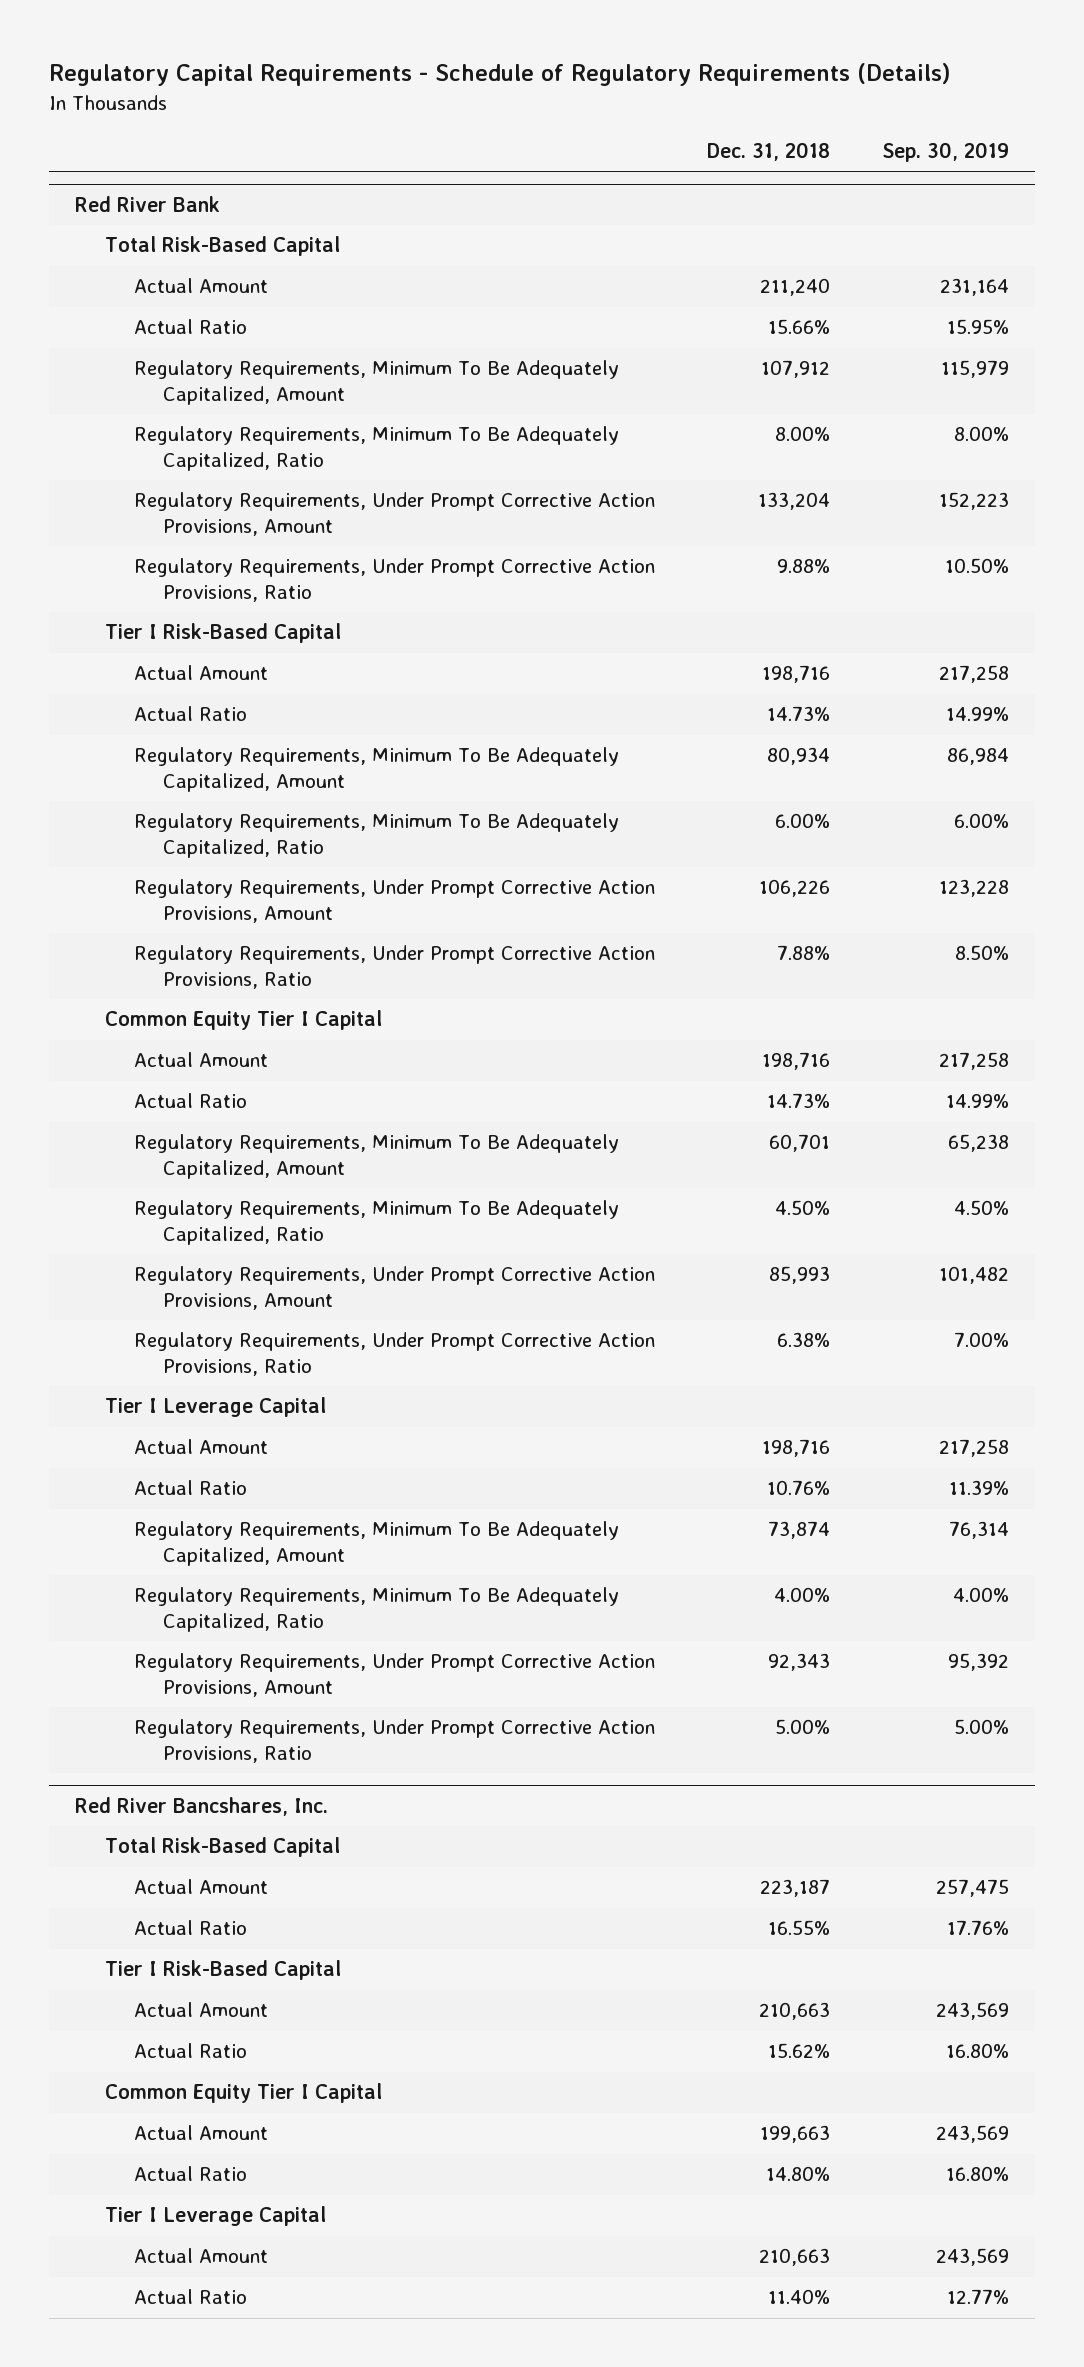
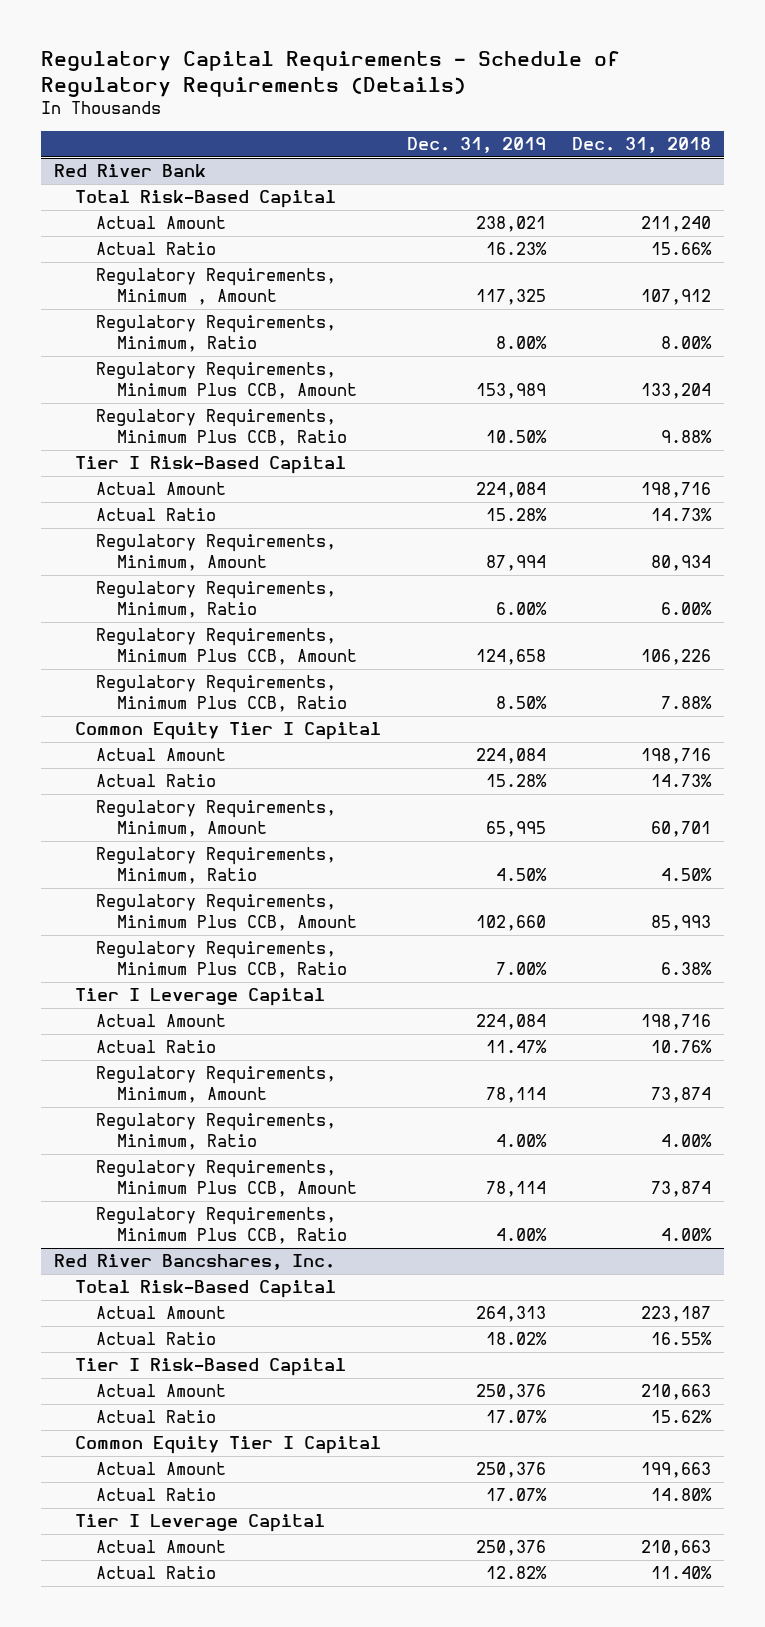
[882,141,1010,162] Sep. 30, 2019 -> none
none -> [407,136,547,153] Dec. 31, 2019
[133,360,619,405] Regulatory Requirements, Minimum To Be Adequately Capitalized, Amount -> [96,268,337,306] Regulatory Requirements, Minimum , Amount
[133,426,619,471] Regulatory Requirements, Minimum To Be Adequately Capitalized, Ratio -> [96,315,337,353] Regulatory Requirements, Minimum, Ratio
[133,492,655,536] Regulatory Requirements, Under Prompt Corrective Action Provisions, Amount -> [96,362,358,400] Regulatory Requirements, Minimum Plus CCB, Amount
[133,558,655,602] Regulatory Requirements, Under Prompt Corrective Action Provisions, Ratio -> [96,409,348,447] Regulatory Requirements, Minimum Plus CCB, Ratio
[133,747,619,792] Regulatory Requirements, Minimum To Be Adequately Capitalized, Amount -> [96,534,337,572] Regulatory Requirements, Minimum, Amount
[133,813,619,858] Regulatory Requirements, Minimum To Be Adequately Capitalized, Ratio -> [96,581,337,619] Regulatory Requirements, Minimum, Ratio
[133,879,655,923] Regulatory Requirements, Under Prompt Corrective Action Provisions, Amount -> [96,628,358,666] Regulatory Requirements, Minimum Plus CCB, Amount
[133,945,655,989] Regulatory Requirements, Under Prompt Corrective Action Provisions, Ratio -> [96,675,348,713] Regulatory Requirements, Minimum Plus CCB, Ratio
[133,1134,619,1179] Regulatory Requirements, Minimum To Be Adequately Capitalized, Amount -> [96,800,337,838] Regulatory Requirements, Minimum, Amount
[133,1200,619,1245] Regulatory Requirements, Minimum To Be Adequately Capitalized, Ratio -> [96,847,337,885] Regulatory Requirements, Minimum, Ratio
[133,1266,655,1310] Regulatory Requirements, Under Prompt Corrective Action Provisions, Amount -> [96,894,358,932] Regulatory Requirements, Minimum Plus CCB, Amount
[133,1332,655,1376] Regulatory Requirements, Under Prompt Corrective Action Provisions, Ratio -> [96,941,348,979] Regulatory Requirements, Minimum Plus CCB, Ratio
[133,1521,619,1566] Regulatory Requirements, Minimum To Be Adequately Capitalized, Amount -> [96,1066,337,1104] Regulatory Requirements, Minimum, Amount
[133,1587,619,1632] Regulatory Requirements, Minimum To Be Adequately Capitalized, Ratio -> [96,1113,337,1151] Regulatory Requirements, Minimum, Ratio
[133,1653,655,1697] Regulatory Requirements, Under Prompt Corrective Action Provisions, Amount -> [96,1160,358,1198] Regulatory Requirements, Minimum Plus CCB, Amount
[768,1653,831,1672] 92,343 -> [651,1181,712,1198] 73,874
[133,1719,655,1763] Regulatory Requirements, Under Prompt Corrective Action Provisions, Ratio -> [96,1207,348,1245] Regulatory Requirements, Minimum Plus CCB, Ratio
[775,1719,831,1735] 5.00% -> [661,1228,713,1242] 4.00%

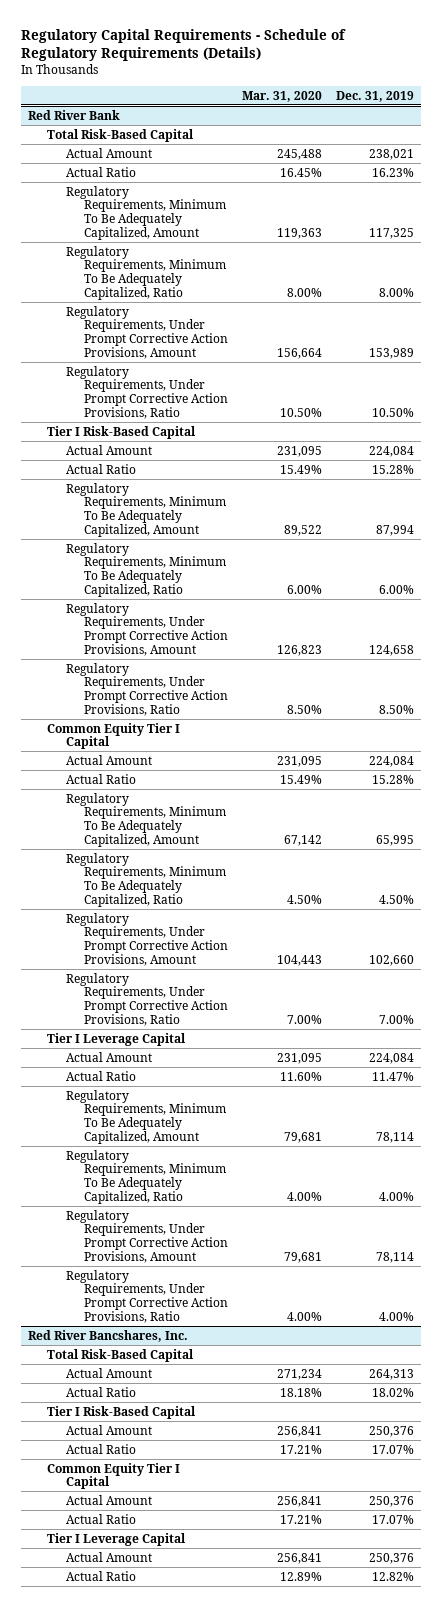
[572,136,712,153] Dec. 31, 2018 -> none
none -> [241,90,322,102] Mar. 31, 2020
[96,268,337,306] Regulatory Requirements, Minimum , Amount -> [65,185,227,240] Regulatory Requirements, Minimum To Be Adequately Capitalized, Amount
[96,315,337,353] Regulatory Requirements, Minimum, Ratio -> [65,245,227,300] Regulatory Requirements, Minimum To Be Adequately Capitalized, Ratio
[96,362,358,400] Regulatory Requirements, Minimum Plus CCB, Amount -> [65,305,229,359] Regulatory Requirements, Under Prompt Corrective Action Provisions, Amount
[96,409,348,447] Regulatory Requirements, Minimum Plus CCB, Ratio -> [65,365,229,419] Regulatory Requirements, Under Prompt Corrective Action Provisions, Ratio
[96,534,337,572] Regulatory Requirements, Minimum, Amount -> [65,482,227,537] Regulatory Requirements, Minimum To Be Adequately Capitalized, Amount
[96,581,337,619] Regulatory Requirements, Minimum, Ratio -> [65,542,227,597] Regulatory Requirements, Minimum To Be Adequately Capitalized, Ratio
[96,628,358,666] Regulatory Requirements, Minimum Plus CCB, Amount -> [65,602,229,656] Regulatory Requirements, Under Prompt Corrective Action Provisions, Amount
[96,675,348,713] Regulatory Requirements, Minimum Plus CCB, Ratio -> [65,662,229,716] Regulatory Requirements, Under Prompt Corrective Action Provisions, Ratio
[96,800,337,838] Regulatory Requirements, Minimum, Amount -> [65,792,227,847] Regulatory Requirements, Minimum To Be Adequately Capitalized, Amount
[96,847,337,885] Regulatory Requirements, Minimum, Ratio -> [65,852,227,907] Regulatory Requirements, Minimum To Be Adequately Capitalized, Ratio
[96,894,358,932] Regulatory Requirements, Minimum Plus CCB, Amount -> [65,912,229,966] Regulatory Requirements, Under Prompt Corrective Action Provisions, Amount
[96,941,348,979] Regulatory Requirements, Minimum Plus CCB, Ratio -> [65,972,229,1026] Regulatory Requirements, Under Prompt Corrective Action Provisions, Ratio
[96,1066,337,1104] Regulatory Requirements, Minimum, Amount -> [65,1089,227,1144] Regulatory Requirements, Minimum To Be Adequately Capitalized, Amount
[96,1113,337,1151] Regulatory Requirements, Minimum, Ratio -> [65,1149,227,1204] Regulatory Requirements, Minimum To Be Adequately Capitalized, Ratio
[96,1160,358,1198] Regulatory Requirements, Minimum Plus CCB, Amount -> [65,1209,229,1263] Regulatory Requirements, Under Prompt Corrective Action Provisions, Amount
[96,1207,348,1245] Regulatory Requirements, Minimum Plus CCB, Ratio -> [65,1269,229,1323] Regulatory Requirements, Under Prompt Corrective Action Provisions, Ratio

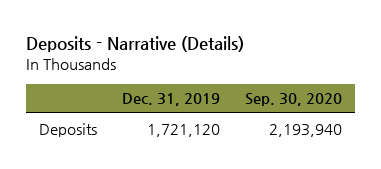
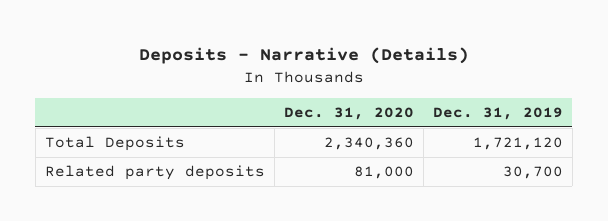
[245,93,343,107] Sep. 30, 2020 -> none
none -> [283,107,414,121] Dec. 31, 2020
[38,122,97,137] Deposits -> [44,136,185,152] Total Deposits
none -> [44,165,265,181] Related party deposits

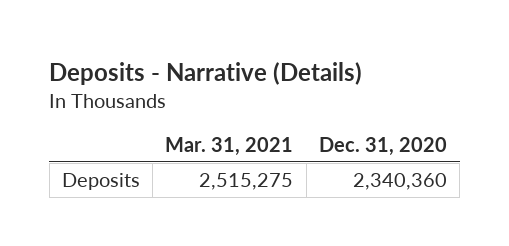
[432,107,563,121] Dec. 31, 2019 -> none
none -> [165,137,294,157] Mar. 31, 2021
[44,165,265,181] Related party deposits -> none
[44,136,185,152] Total Deposits -> [62,173,141,191] Deposits

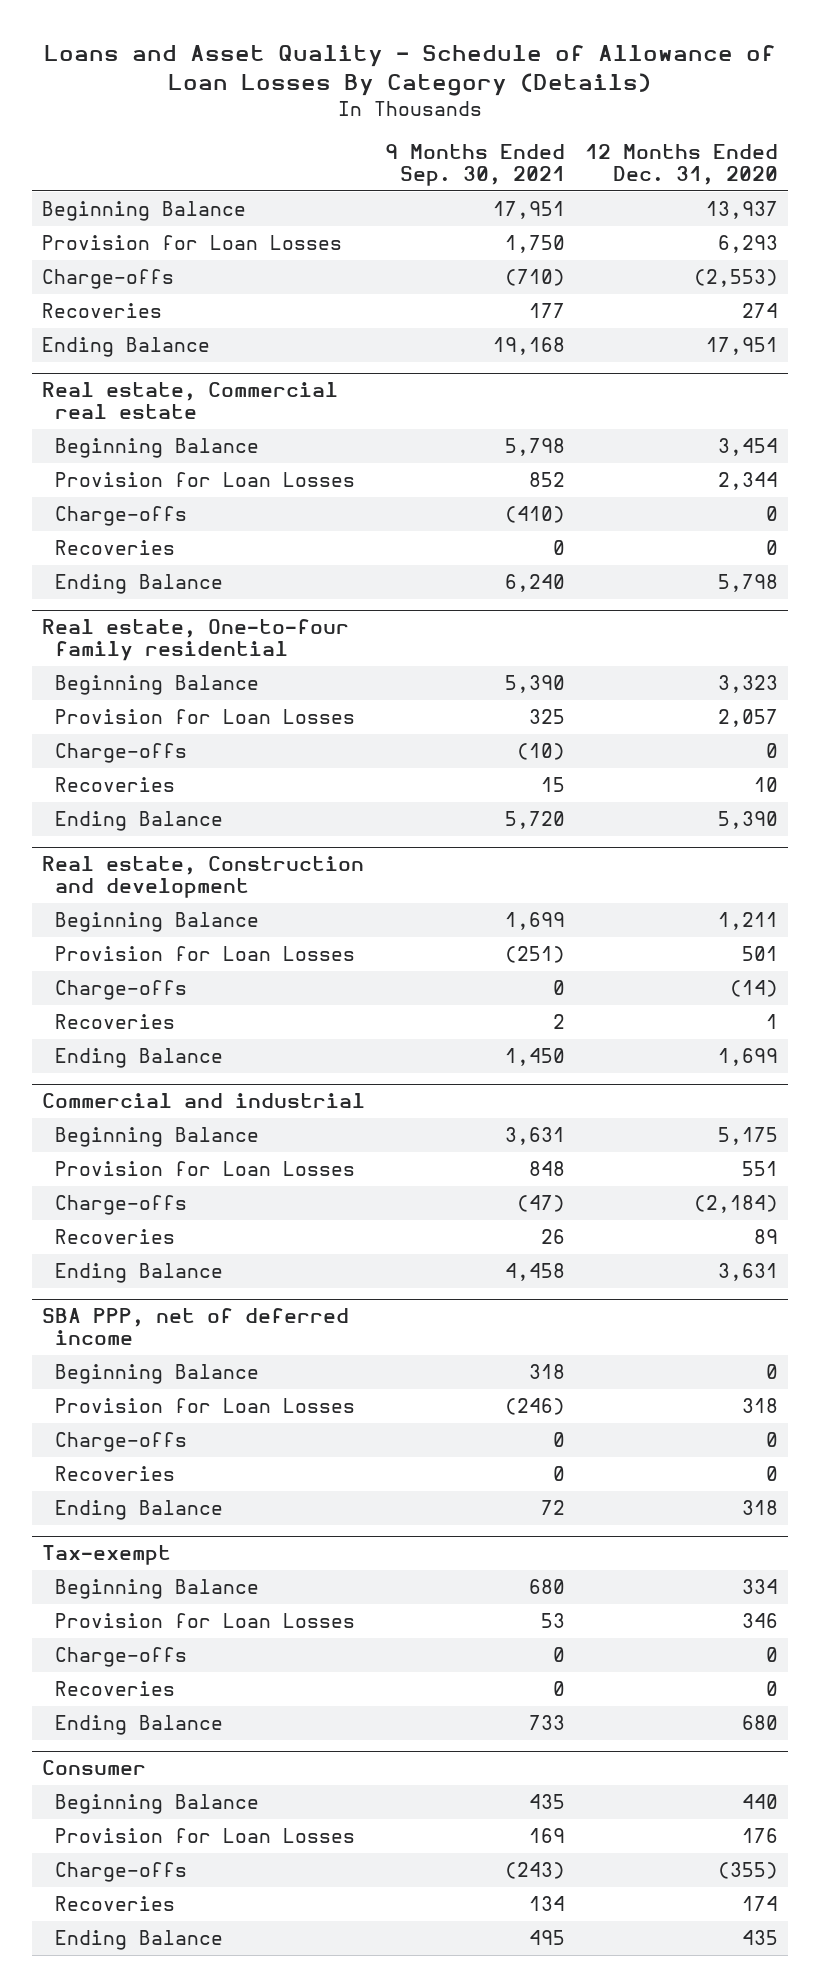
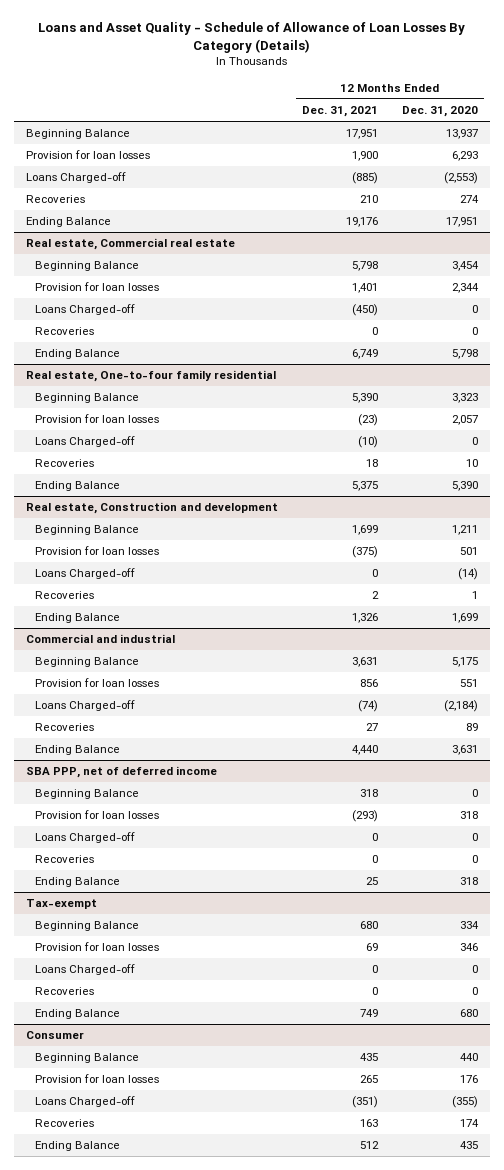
[385,143,566,186] 9 Months Ended Sep. 30, 2021 -> none
none -> [301,106,378,118] Dec. 31, 2021
[41,235,342,251] Provision for Loan Losses -> [26,150,151,160] Provision for loan losses
[41,269,174,290] Charge-offs -> [26,172,127,184] Loans Charged-off
[55,472,356,488] Provision for Loan Losses -> [35,282,160,292] Provision for loan losses
[55,506,188,527] Charge-offs -> [35,304,136,316] Loans Charged-off
[55,709,356,725] Provision for Loan Losses -> [35,414,160,424] Provision for loan losses
[55,743,188,764] Charge-offs -> [35,436,136,448] Loans Charged-off
[55,946,356,962] Provision for Loan Losses -> [35,546,160,556] Provision for loan losses
[55,980,188,1001] Charge-offs -> [35,568,136,580] Loans Charged-off
[55,1161,356,1177] Provision for Loan Losses -> [35,678,160,688] Provision for loan losses
[55,1195,188,1216] Charge-offs -> [35,700,136,712] Loans Charged-off
[55,1398,356,1414] Provision for Loan Losses -> [35,810,160,820] Provision for loan losses
[55,1432,188,1453] Charge-offs -> [35,832,136,844] Loans Charged-off
[55,1613,356,1629] Provision for Loan Losses -> [35,942,160,952] Provision for loan losses
[55,1647,188,1668] Charge-offs -> [35,964,136,976] Loans Charged-off
[55,1828,356,1844] Provision for Loan Losses -> [35,1074,160,1084] Provision for loan losses
[55,1862,188,1883] Charge-offs -> [35,1096,136,1108] Loans Charged-off

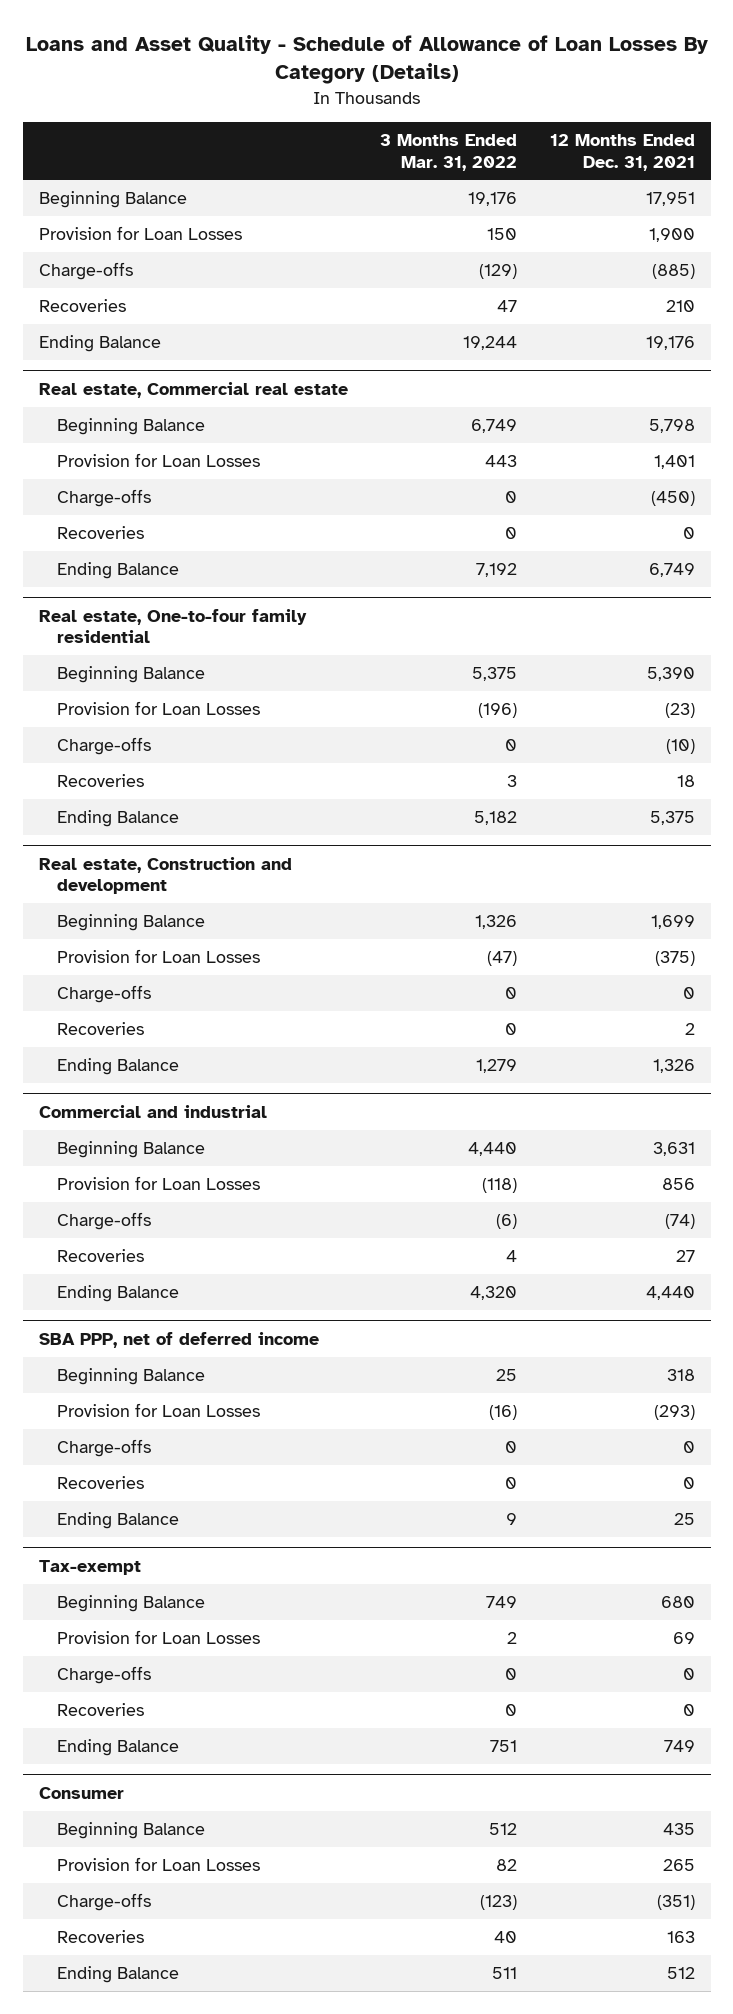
[401,106,478,118] Dec. 31, 2020 -> none
none -> [380,134,518,171] 3 Months Ended Mar. 31, 2022
[26,150,151,160] Provision for loan losses -> [38,226,242,241] Provision for Loan Losses
[26,172,127,184] Loans Charged-off -> [38,262,133,281] Charge-offs
[35,282,160,292] Provision for loan losses -> [56,453,260,468] Provision for Loan Losses
[35,304,136,316] Loans Charged-off -> [56,489,151,508] Charge-offs
[35,414,160,424] Provision for loan losses -> [56,701,260,716] Provision for Loan Losses
[35,436,136,448] Loans Charged-off -> [56,737,151,756] Charge-offs
[35,546,160,556] Provision for loan losses -> [56,949,260,964] Provision for Loan Losses
[35,568,136,580] Loans Charged-off -> [56,985,151,1004] Charge-offs
[35,678,160,688] Provision for loan losses -> [56,1176,260,1191] Provision for Loan Losses
[35,700,136,712] Loans Charged-off -> [56,1212,151,1231] Charge-offs
[35,810,160,820] Provision for loan losses -> [56,1403,260,1418] Provision for Loan Losses
[35,832,136,844] Loans Charged-off -> [56,1439,151,1458] Charge-offs
[35,942,160,952] Provision for loan losses -> [56,1630,260,1645] Provision for Loan Losses
[35,964,136,976] Loans Charged-off -> [56,1666,151,1685] Charge-offs
[35,1074,160,1084] Provision for loan losses -> [56,1857,260,1872] Provision for Loan Losses
[35,1096,136,1108] Loans Charged-off -> [56,1893,151,1912] Charge-offs

